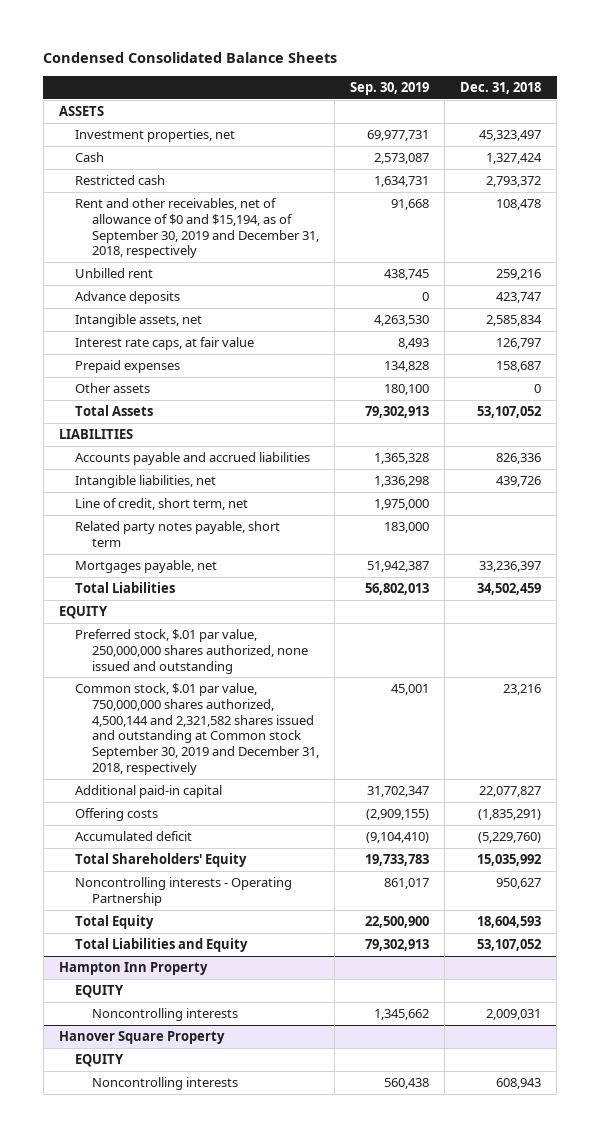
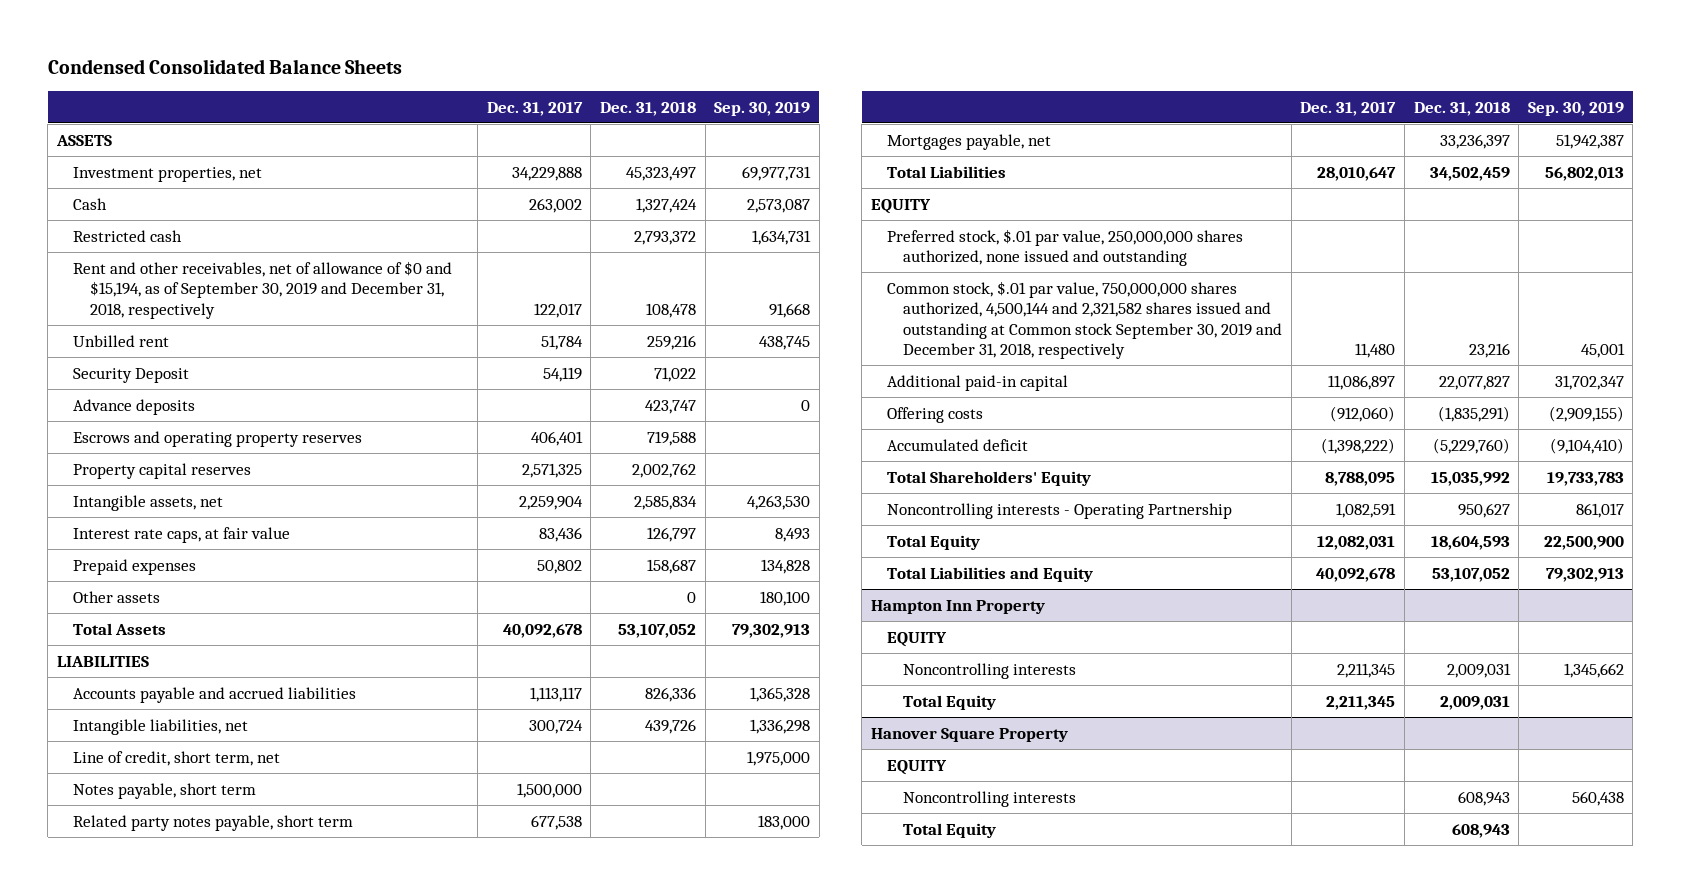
none -> [486,101,583,116] Dec. 31, 2017
none -> [73,367,190,383] Security Deposit
none -> [73,430,363,447] Escrows and operating property reserves
none -> [73,462,252,479] Property capital reserves
none -> [73,782,257,799] Notes payable, short term
none -> [903,694,997,710] Total Equity
none -> [903,822,997,838] Total Equity

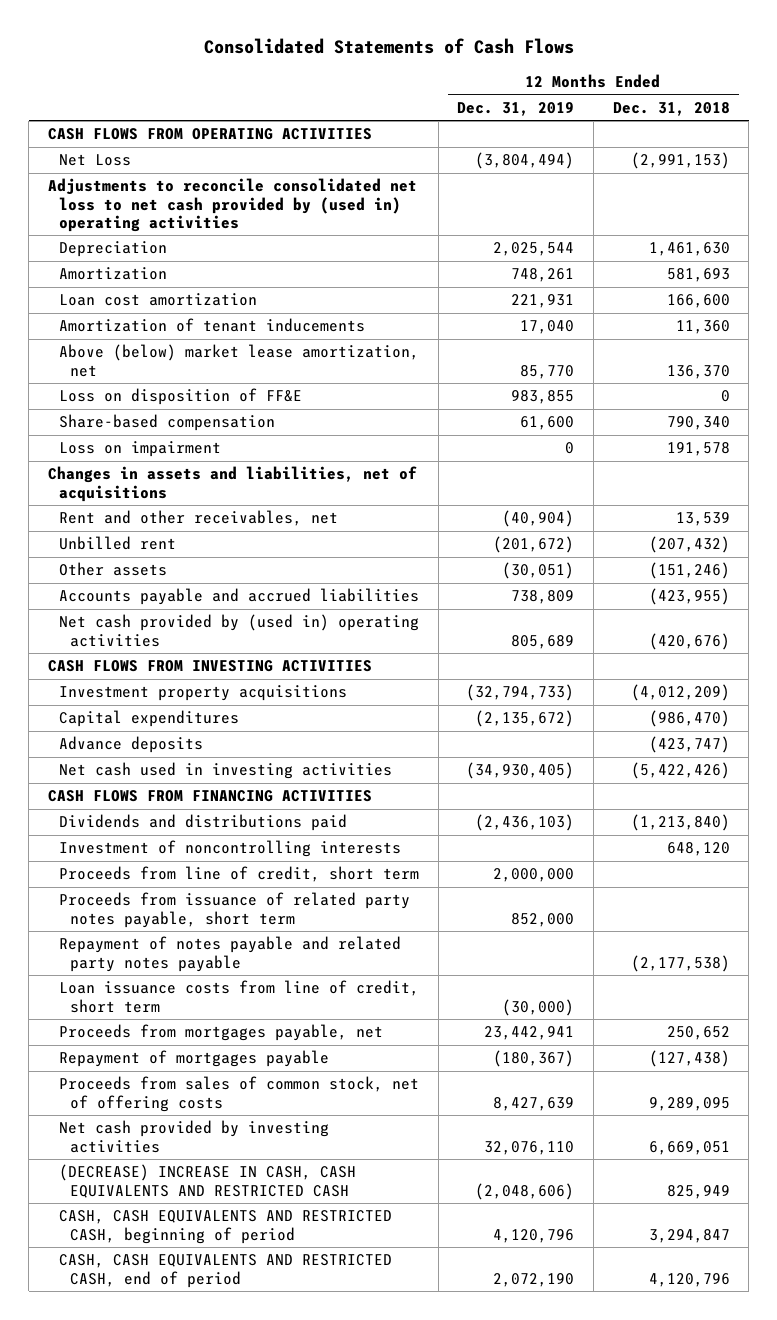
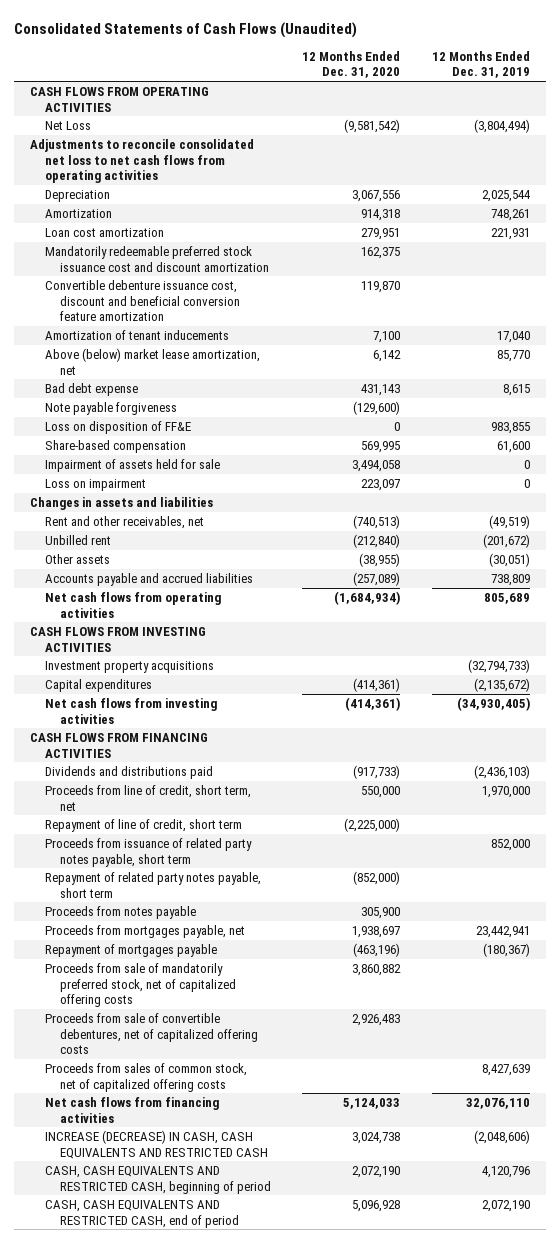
[203,37,574,54] Consolidated Statements of Cash Flows -> [14,22,358,39] Consolidated Statements of Cash Flows (Unaudited)
[612,101,730,116] Dec. 31, 2018 -> none
none -> [302,50,401,79] 12 Months Ended Dec. 31, 2020
[47,178,417,232] Adjustments to reconcile consolidated net loss to net cash provided by (used in) operating activities -> [29,139,254,184] Adjustments to reconcile consolidated net loss to net cash flows from operating activities
none -> [44,246,269,272] Mandatorily redeemable preferred stock issuance cost and discount amortization
none -> [44,280,240,322] Convertible debenture issuance cost, discount and beneficial conversion feature amortization
none -> [44,383,138,397] Bad debt expense
none -> [44,402,177,416] Note payable forgiveness
none -> [44,459,220,473] Impairment of assets held for sale
[47,466,417,502] Changes in assets and liabilities, net of acquisitions -> [29,497,213,511] Changes in assets and liabilities
[502,510,575,528] (40,904) -> [488,515,530,530] (49,519)
[58,614,419,647] Net cash provided by (used in) operating activities -> [44,592,221,618] Net cash flows from operating activities
[58,736,203,754] Advance deposits -> none
[58,762,392,780] Net cash used in investing activities -> [44,698,217,724] Net cash flows from investing activities
[58,840,401,858] Investment of noncontrolling interests -> none
[58,866,419,883] Proceeds from line of credit, short term -> [44,785,251,811] Proceeds from line of credit, short term, net
[493,868,575,883] 2,000,000 -> [481,786,530,799] 1,970,000
none -> [44,819,242,833] Repayment of line of credit, short term
[58,980,419,1013] Loan issuance costs from line of credit, short term -> none
[58,936,401,972] Repayment of notes payable and related party notes payable -> [44,872,261,898] Repayment of related party notes payable, short term
none -> [44,906,196,920] Proceeds from notes payable
none -> [44,963,236,1008] Proceeds from sale of mandatorily preferred stock, net of capitalized offering costs
none -> [44,1013,258,1055] Proceeds from sale of convertible debentures, net of capitalized offering costs
[58,1076,419,1112] Proceeds from sales of common stock, net of offering costs -> [44,1063,247,1092] Proceeds from sales of common stock, net of capitalized offering costs
[58,1120,329,1153] Net cash provided by investing activities -> [44,1097,219,1123] Net cash flows from financing activities
[58,1164,356,1198] (DECREASE) INCREASE IN CASH, CASH EQUIVALENTS AND RESTRICTED CASH -> [44,1130,268,1159] INCREASE (DECREASE) IN CASH, CASH EQUIVALENTS AND RESTRICTED CASH

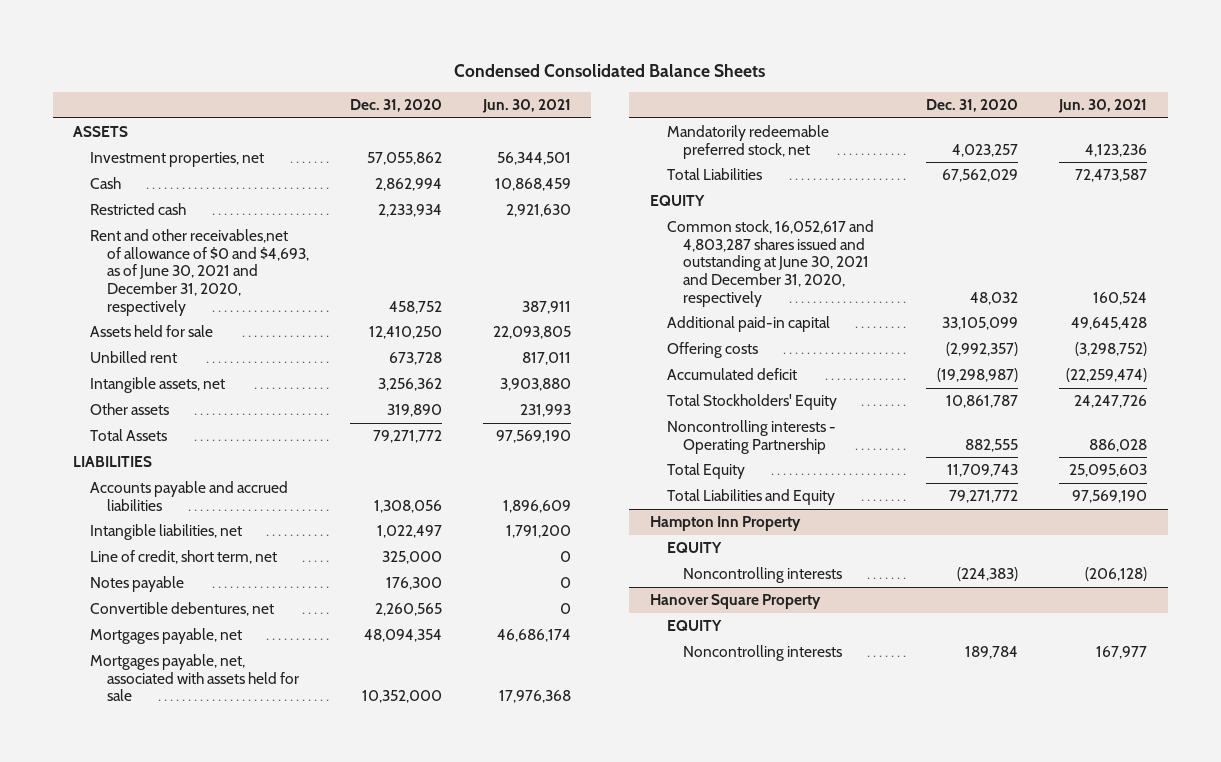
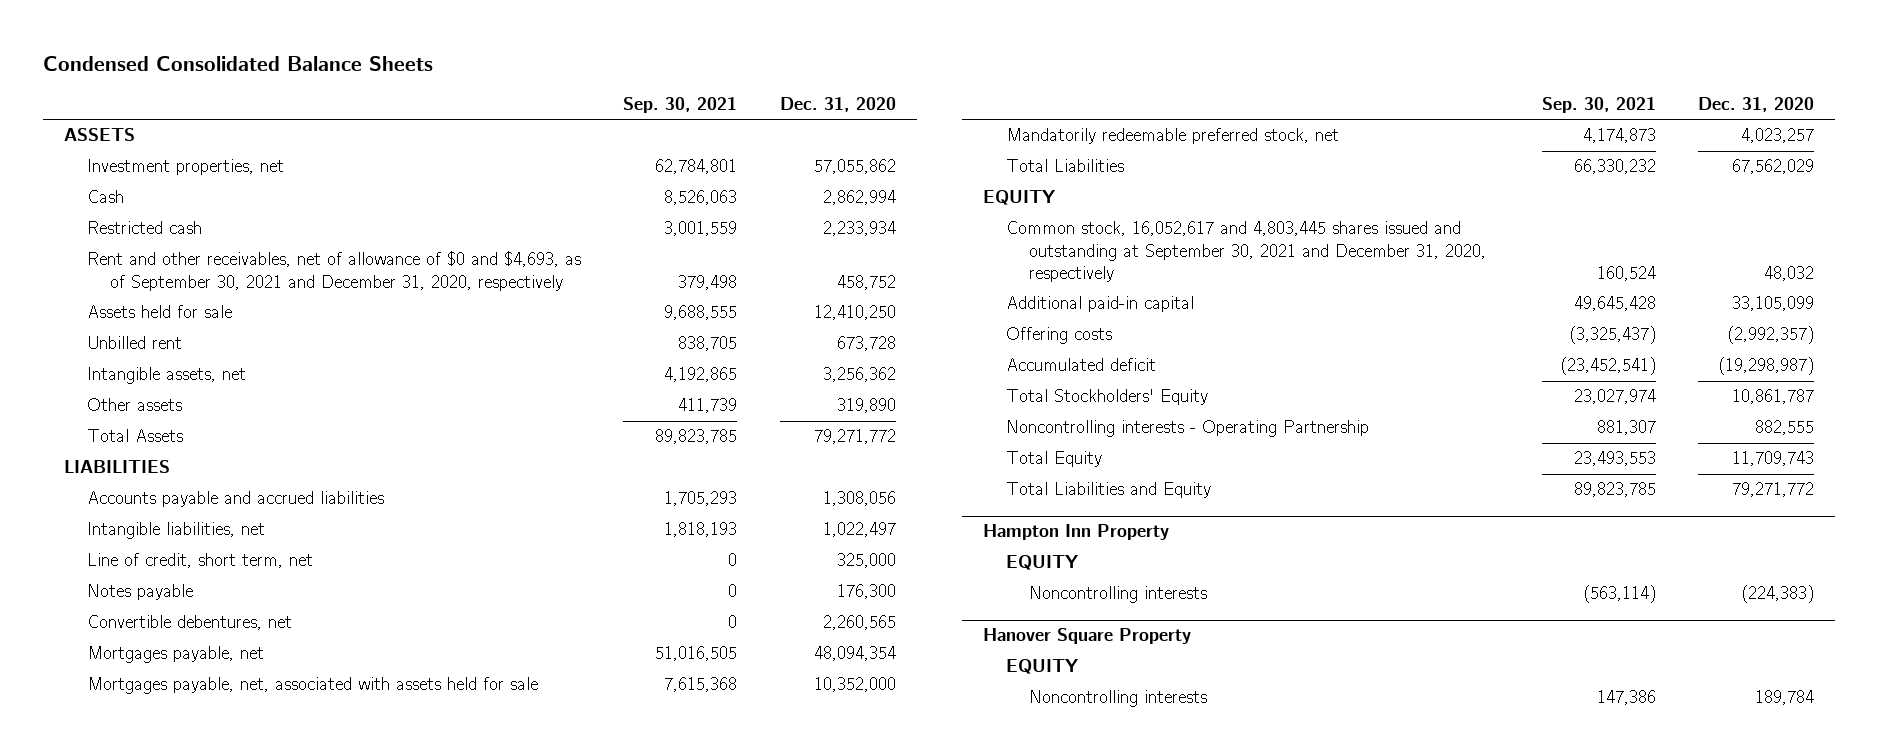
[481,99,571,114] Jun. 30, 2021 -> none
none -> [623,97,738,114] Sep. 30, 2021
[90,229,309,316] Rent and other receivables,net of allowance of $0 and $4,693, as of June 30, 2021 and December 31, 2020, respectively -> [87,251,582,291] Rent and other receivables, net of allowance of $0 and $4,693, as of September 30, 2021 and December 31, 2020, respectively
[666,220,874,307] Common stock, 16,052,617 and 4,803,287 shares issued and outstanding at June 30, 2021 and December 31, 2020, respectively -> [1005,221,1486,282] Common stock, 16,052,617 and 4,803,445 shares issued and outstanding at September 30, 2021 and December 31, 2020, respectively

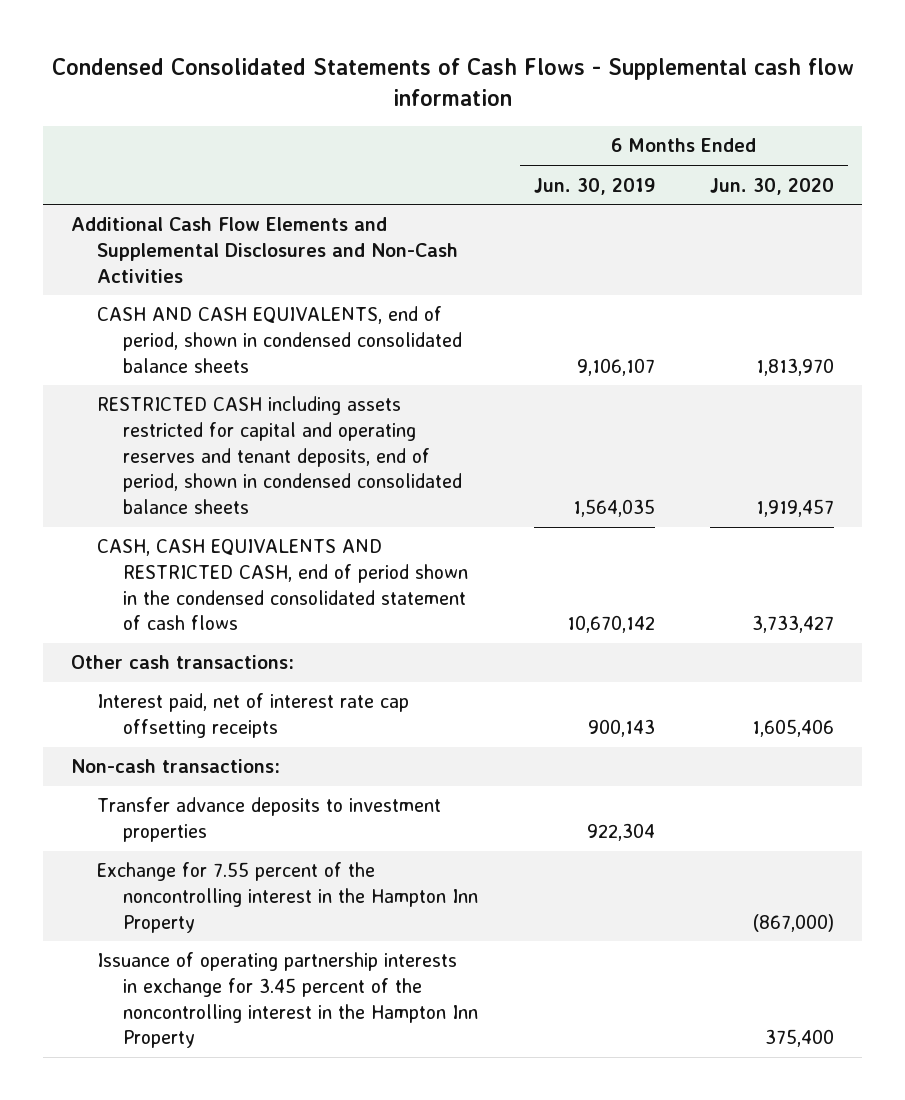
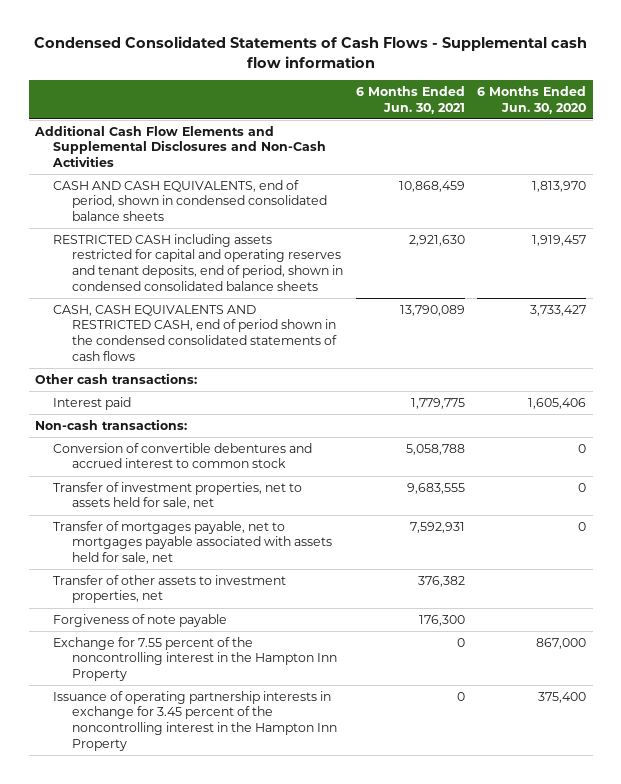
[533,177,655,195] Jun. 30, 2019 -> none
none -> [355,86,465,114] 6 Months Ended Jun. 30, 2021
[97,539,469,631] CASH, CASH EQUIVALENTS AND RESTRICTED CASH, end of period shown in the condensed consolidated statement of cash flows -> [53,304,337,361] CASH, CASH EQUIVALENTS AND RESTRICTED CASH, end of period shown in the condensed consolidated statements of cash flows
[97,693,410,739] Interest paid, net of interest rate cap offsetting receipts -> [53,396,132,410] Interest paid
[97,797,442,843] Transfer advance deposits to investment properties -> none
none -> [53,442,313,469] Conversion of convertible debentures and accrued interest to common stock
none -> [53,481,303,510] Transfer of investment properties, net to assets held for sale, net
none -> [53,520,332,565] Transfer of mortgages payable, net to mortgages payable associated with assets held for sale, net
none -> [53,574,287,604] Transfer of other assets to investment properties, net
none -> [53,613,228,627] Forgiveness of note payable
[753,913,835,932] (867,000) -> [536,637,587,649] 867,000

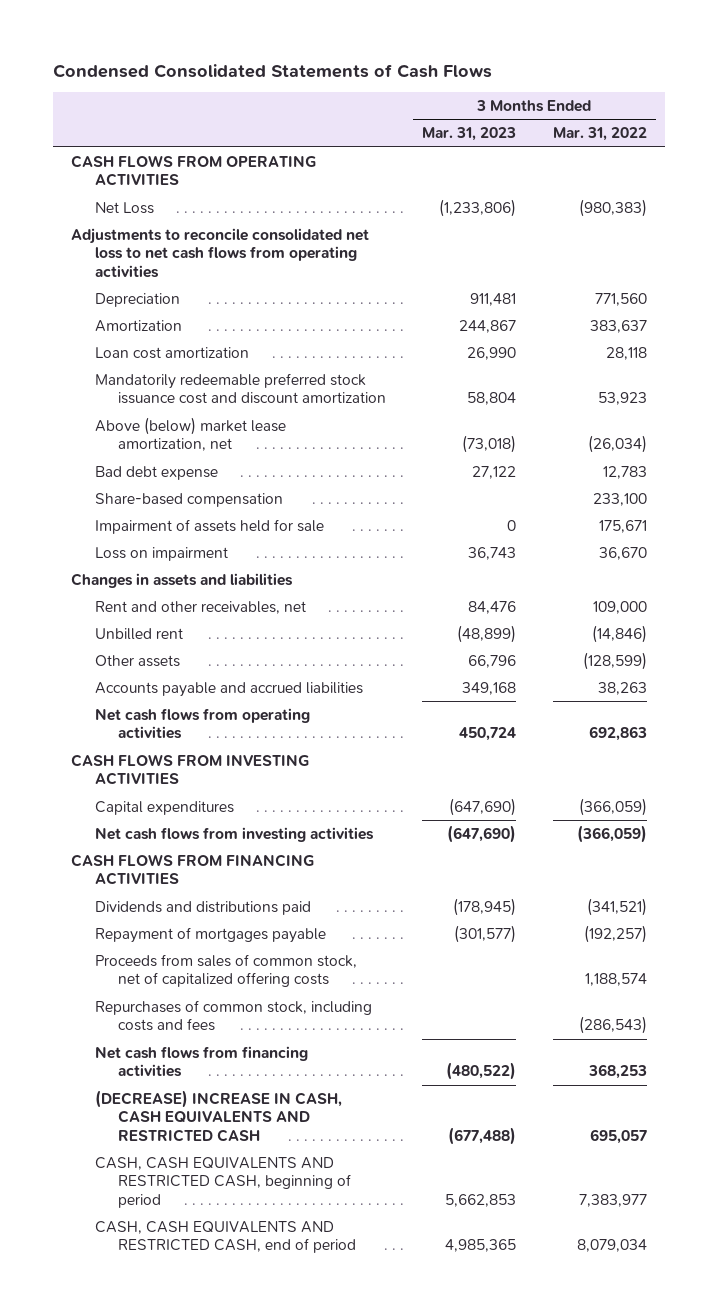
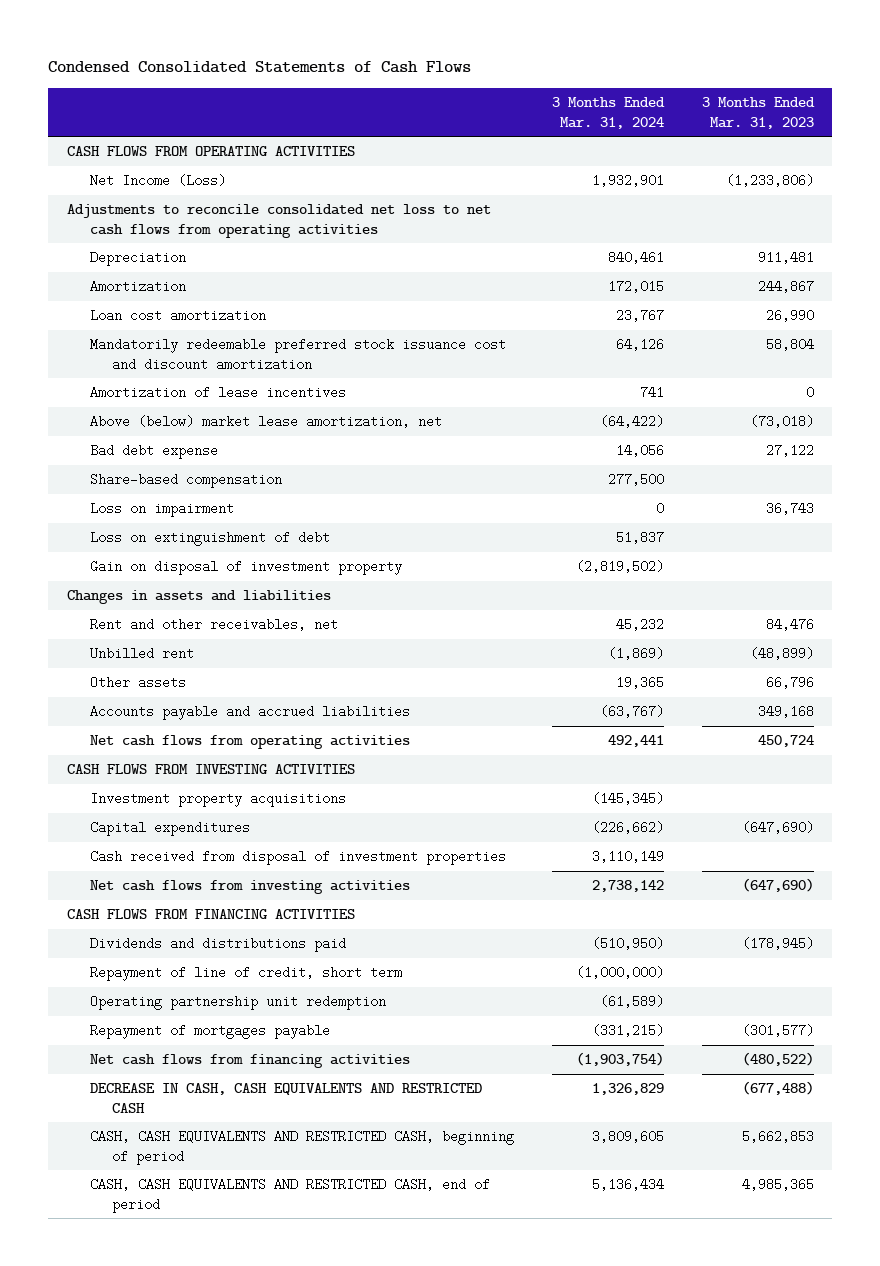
[552,127,647,142] Mar. 31, 2022 -> none
none -> [551,96,665,129] 3 Months Ended Mar. 31, 2024
[94,201,154,214] Net Loss -> [89,174,226,188] Net Income (Loss)
none -> [89,386,346,400] Amortization of lease incentives
[94,518,324,534] Impairment of assets held for sale -> none
none -> [89,531,330,547] Loss on extinguishment of debt
none -> [89,560,402,576] Gain on disposal of investment property
none -> [89,792,346,808] Investment property acquisitions
none -> [89,850,506,866] Cash received from disposal of investment properties
none -> [89,966,402,982] Repayment of line of credit, short term
none -> [89,995,386,1011] Operating partnership unit redemption
[94,953,357,988] Proceeds from sales of common stock, net of capitalized offering costs -> none
[94,999,372,1032] Repurchases of common stock, including costs and fees -> none
[94,1089,342,1142] (DECREASE) INCREASE IN CASH, CASH EQUIVALENTS AND RESTRICTED CASH -> [89,1083,482,1113] DECREASE IN CASH, CASH EQUIVALENTS AND RESTRICTED CASH

